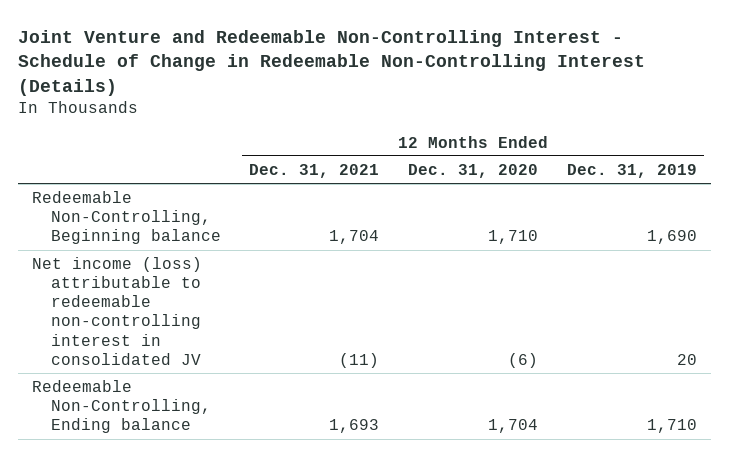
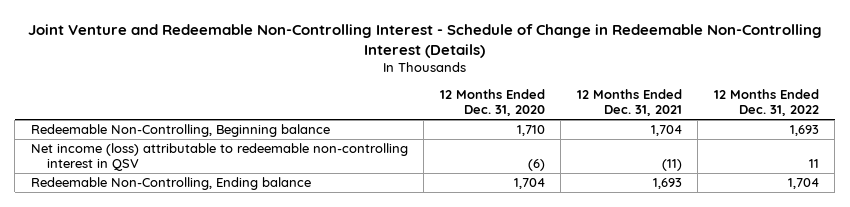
[566,163,697,178] Dec. 31, 2019 -> none
none -> [713,89,819,117] 12 Months Ended Dec. 31, 2022
[32,256,203,365] Net income (loss) attributable to redeemable non-controlling interest in consolidated JV -> [30,142,408,172] Net income (loss) attributable to redeemable non-controlling interest in QSV

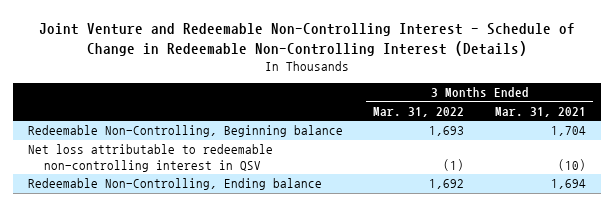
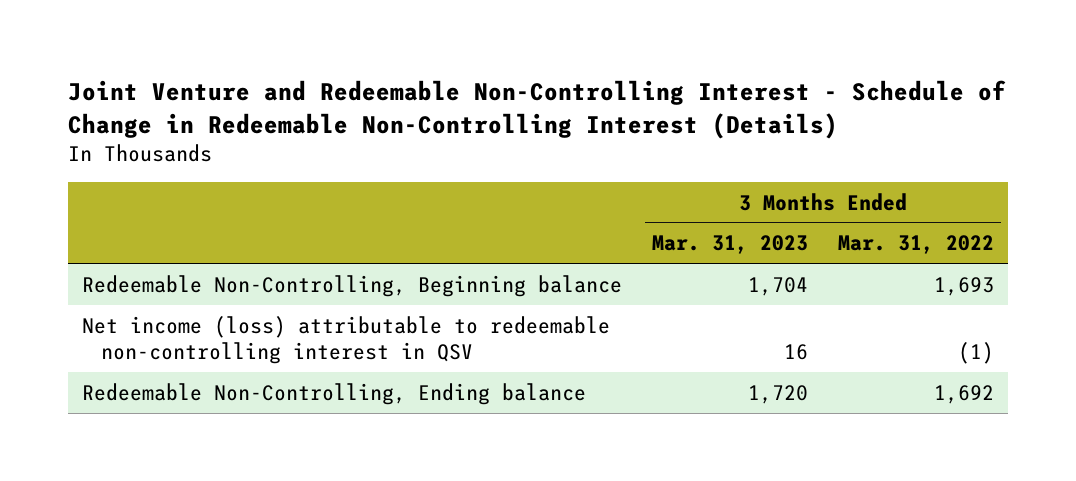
[494,106,586,117] Mar. 31, 2021 -> none
none -> [651,235,808,255] Mar. 31, 2023
[28,144,274,172] Net loss attributable to redeemable non-controlling interest in QSV -> [82,315,611,365] Net income (loss) attributable to redeemable non-controlling interest in QSV

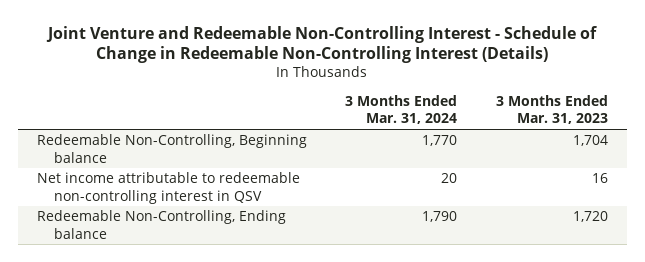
[837,235,994,255] Mar. 31, 2022 -> none
none -> [345,95,458,125] 3 Months Ended Mar. 31, 2024
[82,315,611,365] Net income (loss) attributable to redeemable non-controlling interest in QSV -> [37,172,301,204] Net income attributable to redeemable non-controlling interest in QSV

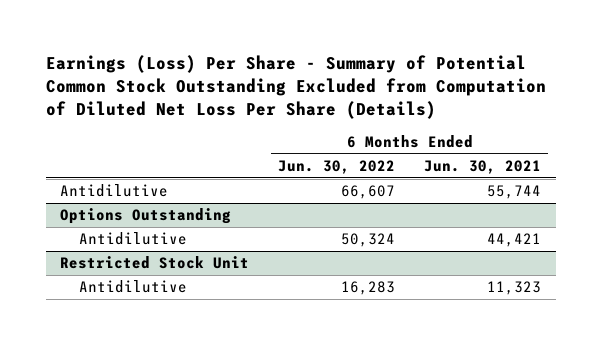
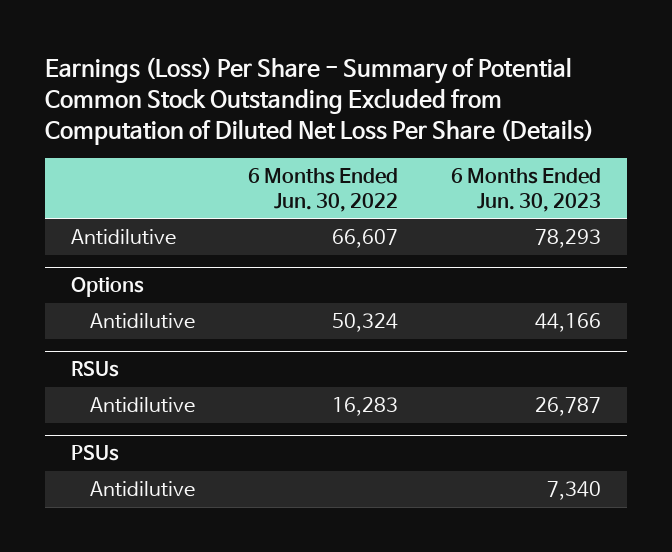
[424,159,542,174] Jun. 30, 2021 -> none
none -> [450,168,601,212] 6 Months Ended Jun. 30, 2023
[60,208,232,225] Options Outstanding -> [71,277,145,298] Options
[60,256,250,270] Restricted Stock Unit -> [71,361,120,378] RSUs
none -> [71,445,120,462] PSUs
none -> [89,481,195,498] Antidilutive

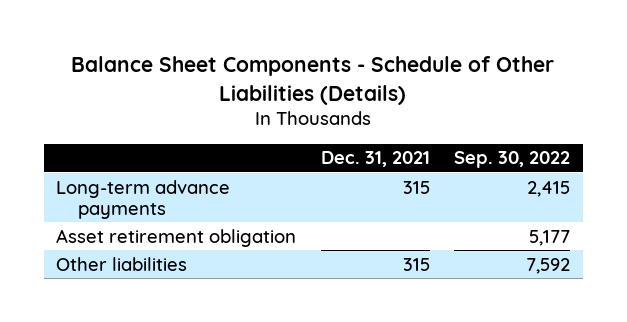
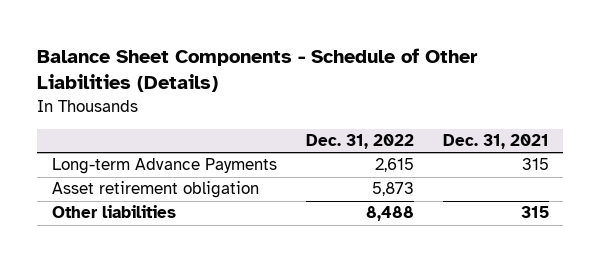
[454,151,571,169] Sep. 30, 2022 -> none
none -> [305,134,414,150] Dec. 31, 2022
[56,179,231,219] Long-term advance payments -> [51,158,277,175] Long-term Advance Payments

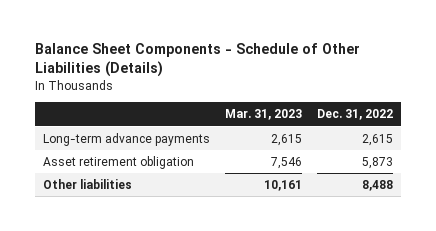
[442,134,549,150] Dec. 31, 2021 -> none
none -> [225,109,303,121] Mar. 31, 2023
[51,158,277,175] Long-term Advance Payments -> [42,133,210,147] Long-term advance payments

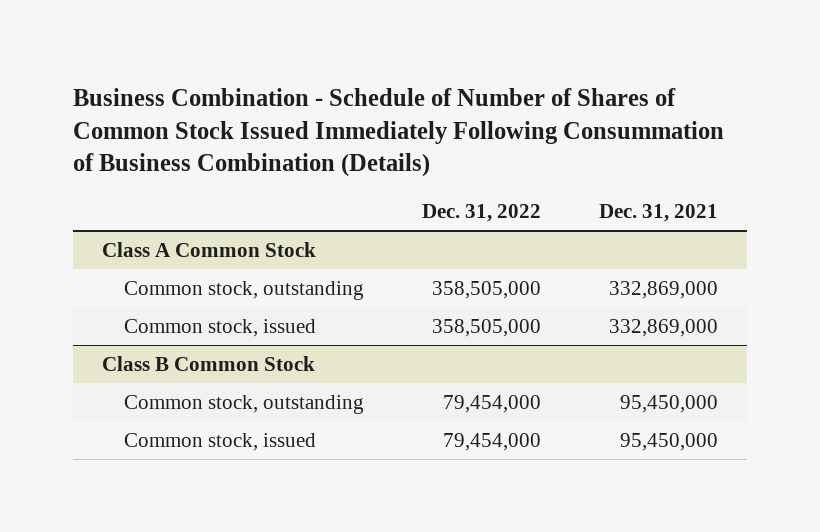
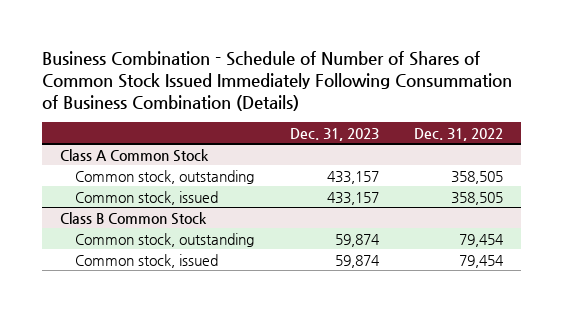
[599,204,719,223] Dec. 31, 2021 -> none
none -> [289,127,379,141] Dec. 31, 2023
[432,280,542,299] 358,505,000 -> [450,170,503,184] 358,505
[432,318,542,337] 358,505,000 -> [450,191,503,205] 358,505
[443,394,542,413] 79,454,000 -> [458,233,504,247] 79,454
[443,432,542,451] 79,454,000 -> [458,254,504,268] 79,454

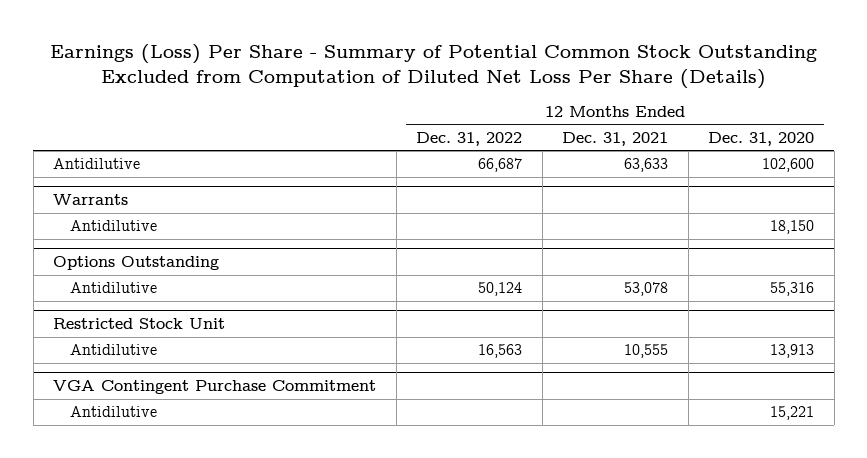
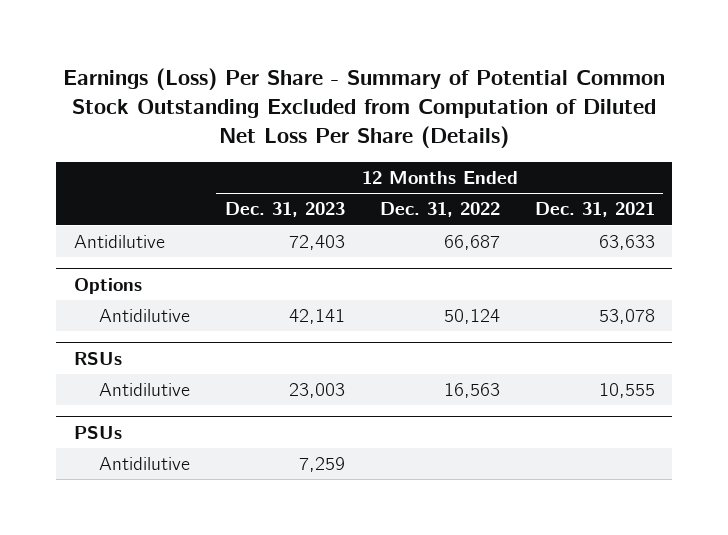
[708,131,815,146] Dec. 31, 2020 -> none
none -> [224,202,345,218] Dec. 31, 2023
[53,194,129,206] Warrants -> none
[70,220,158,232] Antidilutive -> none
[53,256,220,271] Options Outstanding -> [73,278,142,295] Options
[53,318,226,330] Restricted Stock Unit -> [73,352,122,366] RSUs
[53,380,377,395] VGA Contingent Purchase Commitment -> none
none -> [73,426,122,440] PSUs

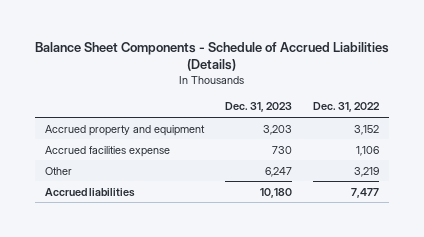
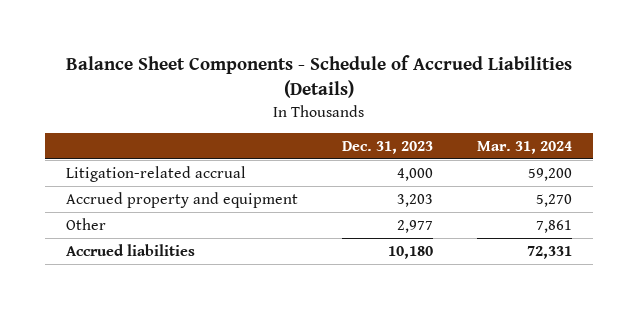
[313,102,381,113] Dec. 31, 2022 -> none
none -> [476,140,572,154] Mar. 31, 2024
none -> [66,166,247,183] Litigation-related accrual
[45,145,171,157] Accrued facilities expense -> none
[265,166,293,177] 6,247 -> [397,220,434,234] 2,977

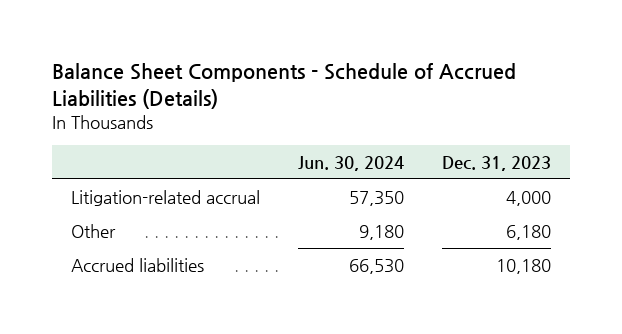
[476,140,572,154] Mar. 31, 2024 -> none
none -> [298,155,405,171] Jun. 30, 2024
[66,192,299,209] Accrued property and equipment -> none
[397,220,434,234] 2,977 -> [505,224,551,240] 6,180

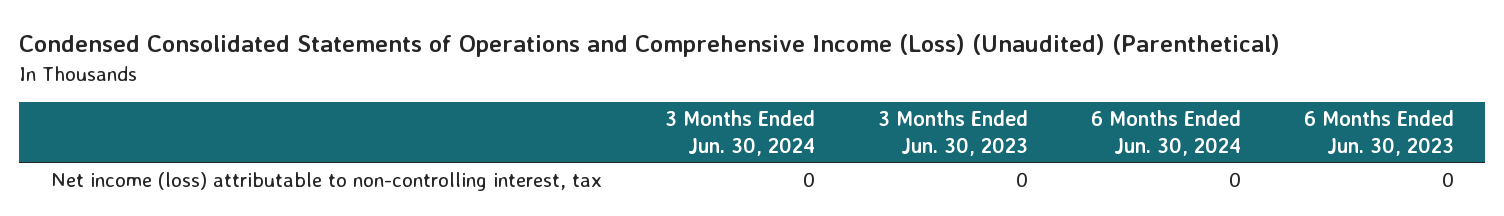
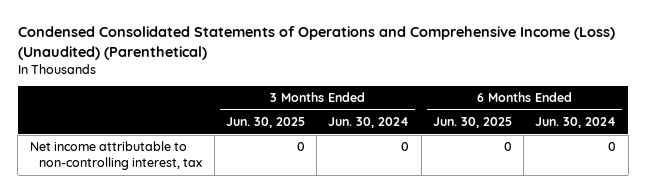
[877,109,1028,156] 3 Months Ended Jun. 30, 2023 -> none
[1303,109,1454,156] 6 Months Ended Jun. 30, 2023 -> none
none -> [225,117,305,129] Jun. 30, 2025
none -> [432,117,512,129] Jun. 30, 2025
[50,172,602,192] Net income (loss) attributable to non-controlling interest, tax -> [29,141,203,171] Net income attributable to non-controlling interest, tax

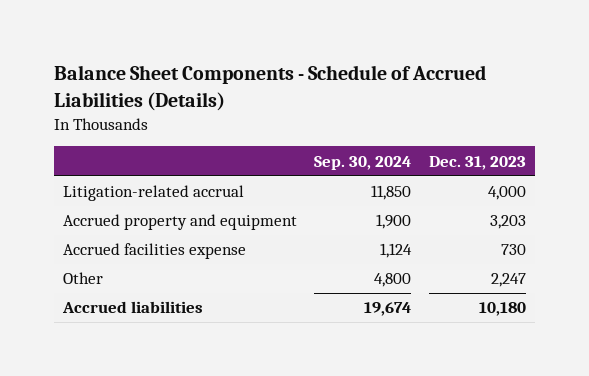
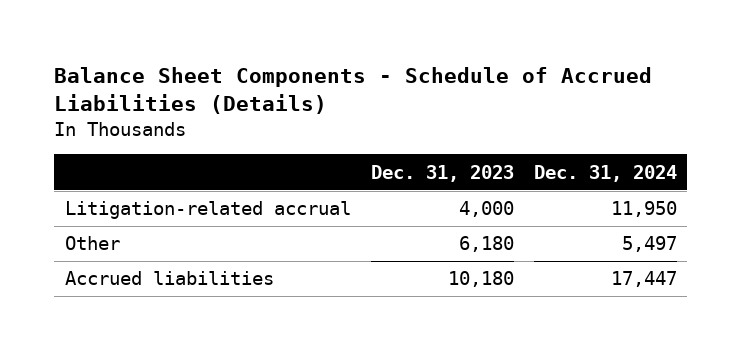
[314,155,412,170] Sep. 30, 2024 -> none
none -> [534,164,678,182] Dec. 31, 2024
[62,214,297,231] Accrued property and equipment -> none
[62,243,246,260] Accrued facilities expense -> none
[491,273,527,288] 2,247 -> [458,236,514,253] 6,180

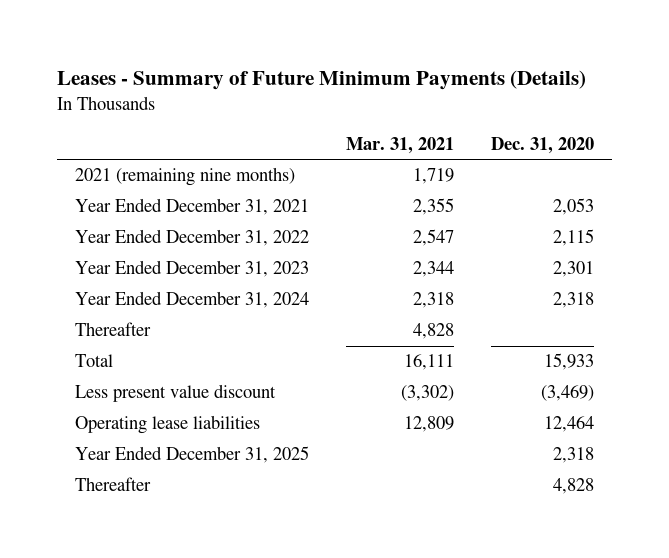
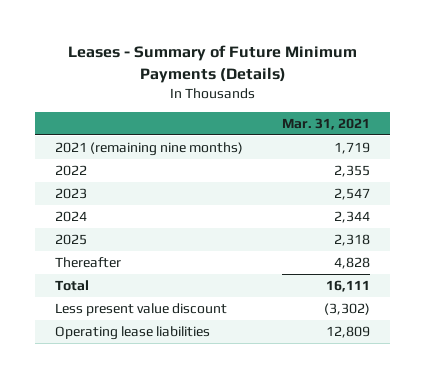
[490,136,594,154] Dec. 31, 2020 -> none
[75,198,310,216] Year Ended December 31, 2021 -> [54,164,87,176] 2022
[75,229,310,247] Year Ended December 31, 2022 -> [54,187,87,199] 2023
[75,260,310,278] Year Ended December 31, 2023 -> [54,210,87,222] 2024
[75,291,310,309] Year Ended December 31, 2024 -> [54,233,87,245] 2025
[75,446,310,464] Year Ended December 31, 2025 -> none
[75,477,152,492] Thereafter -> none

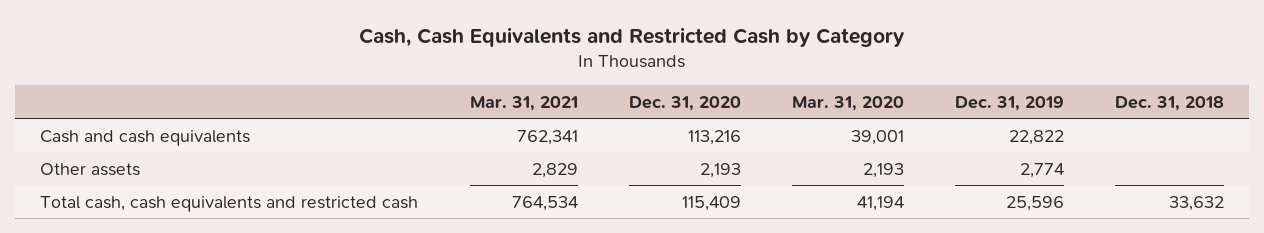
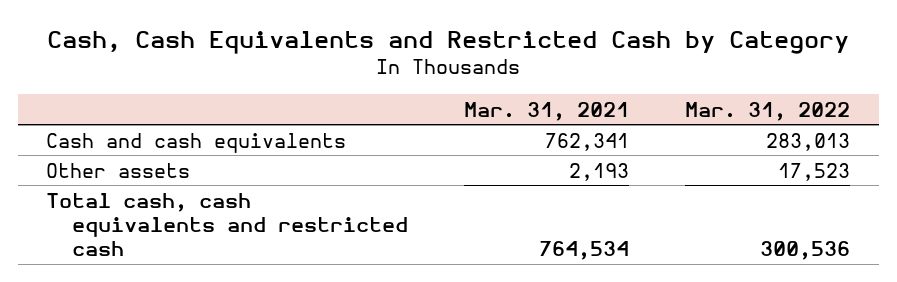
[628,95,741,111] Dec. 31, 2020 -> none
[791,95,904,111] Mar. 31, 2020 -> none
[954,95,1064,111] Dec. 31, 2019 -> none
[1114,95,1224,111] Dec. 31, 2018 -> none
none -> [685,101,851,121] Mar. 31, 2022
[531,162,578,178] 2,829 -> [568,162,629,181] 2,193

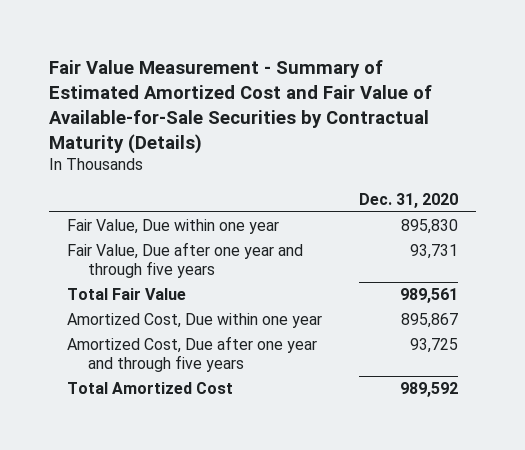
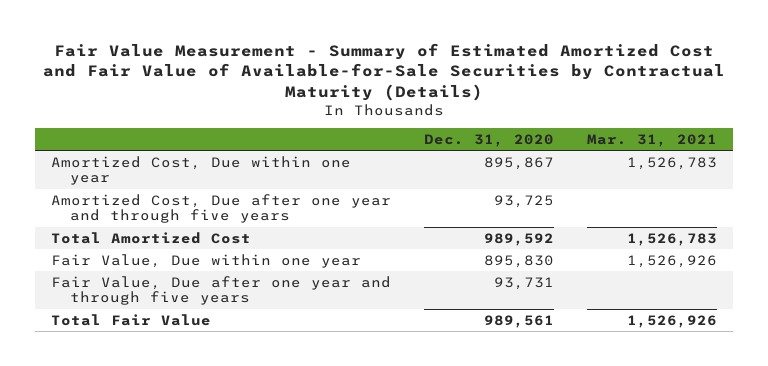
none -> [586,133,717,147] Mar. 31, 2021
[66,219,279,235] Fair Value, Due within one year -> [51,253,362,268] Fair Value, Due within one year
[66,242,303,279] Fair Value, Due after one year and through five years -> [51,275,392,306] Fair Value, Due after one year and through five years
[66,288,186,301] Total Fair Value -> [51,313,212,326] Total Fair Value

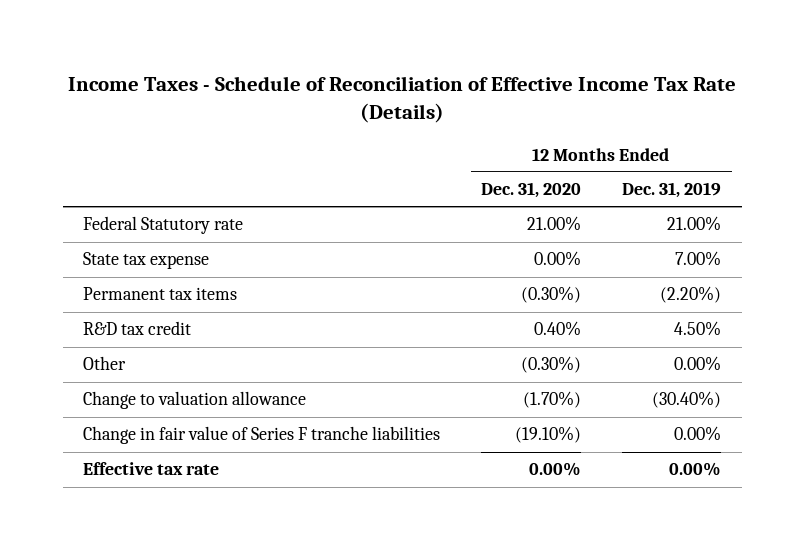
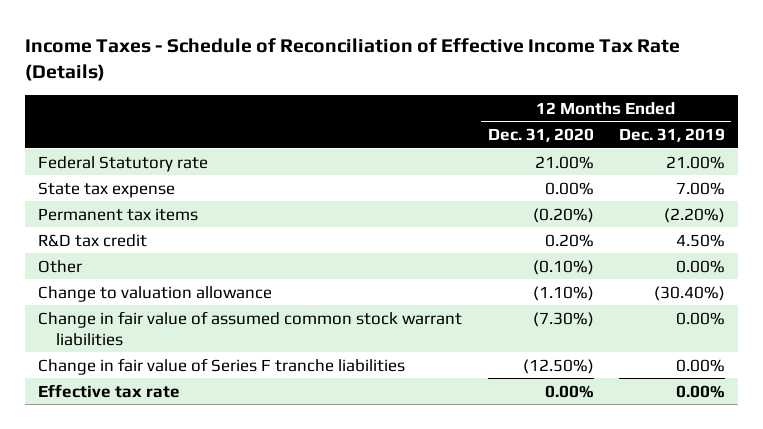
[521,286,582,304] (0.30%) -> [532,207,594,223] (0.20%)
[534,321,582,337] 0.40% -> [544,233,594,247] 0.20%
[521,356,582,374] (0.30%) -> [532,259,594,275] (0.10%)
[523,391,582,409] (1.70%) -> [532,285,594,301] (1.10%)
none -> [38,310,463,346] Change in fair value of assumed common stock warrant liabilities
[515,426,582,444] (19.10%) -> [522,358,594,374] (12.50%)

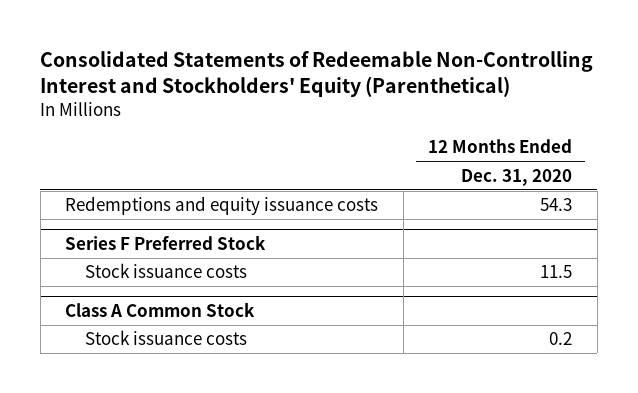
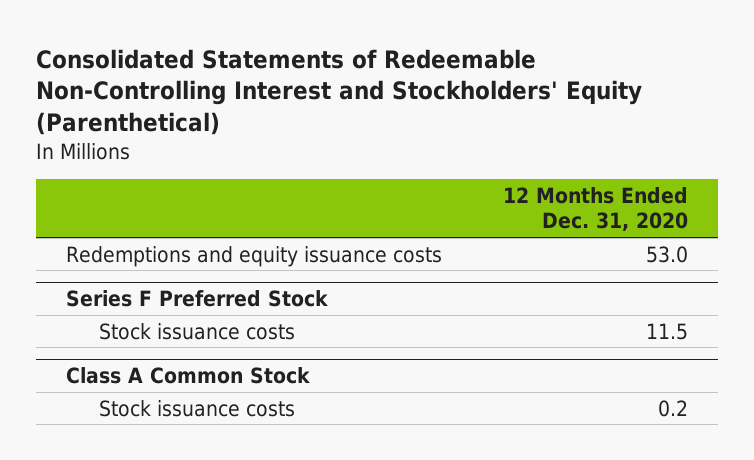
[540,198,573,212] 54.3 -> [646,245,689,263] 53.0

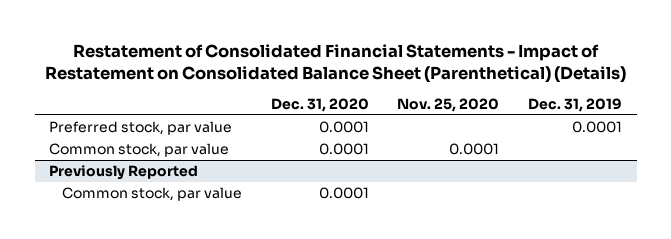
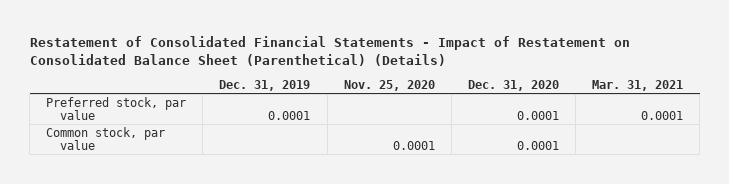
none -> [592,80,684,92] Mar. 31, 2021
[49,165,199,181] Previously Reported -> none
[61,187,242,202] Common stock, par value -> none

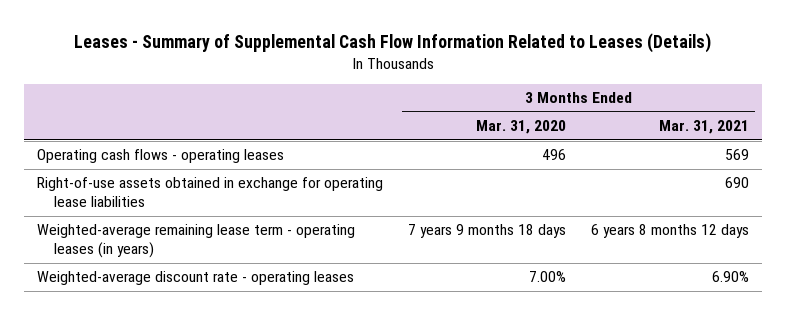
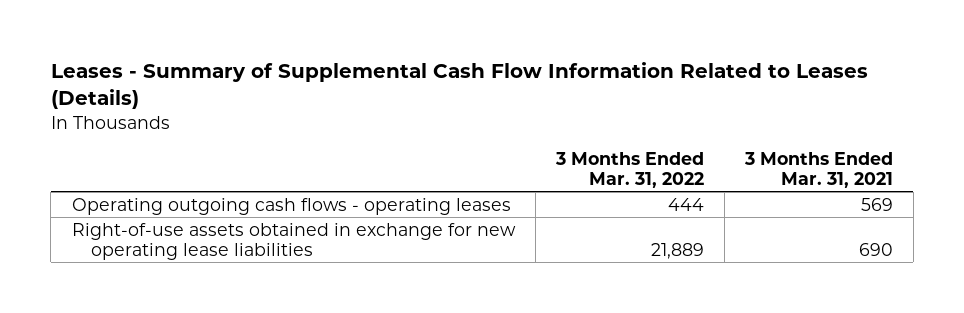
[475,120,566,135] Mar. 31, 2020 -> none
none -> [554,151,704,188] 3 Months Ended Mar. 31, 2022
[36,224,355,259] Weighted-average remaining lease term - operating leases (in years) -> none
[36,271,354,286] Weighted-average discount rate - operating leases -> none
[36,149,284,164] Operating cash flows - operating leases -> [71,197,511,215] Operating outgoing cash flows - operating leases
[36,177,383,208] Right-of-use assets obtained in exchange for operating lease liabilities -> [71,222,516,260] Right-of-use assets obtained in exchange for new operating lease liabilities

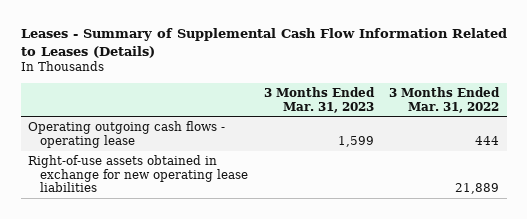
[743,151,893,188] 3 Months Ended Mar. 31, 2021 -> none
none -> [263,87,375,113] 3 Months Ended Mar. 31, 2023
[71,197,511,215] Operating outgoing cash flows - operating leases -> [28,121,226,148] Operating outgoing cash flows - operating lease

